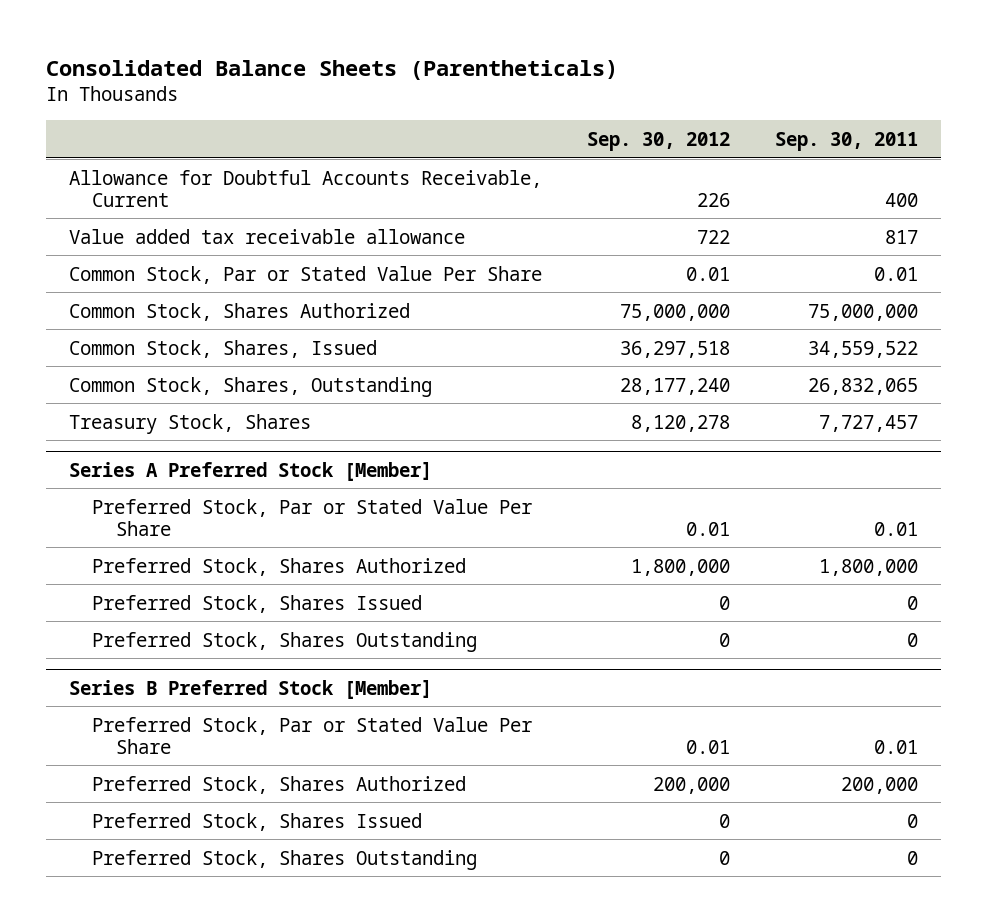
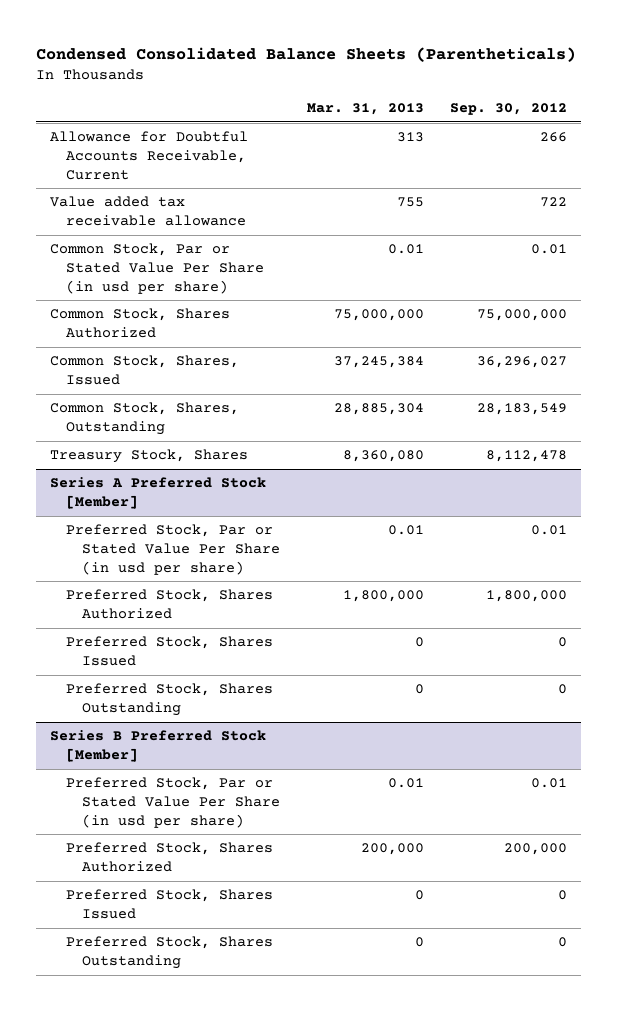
[45,59,618,80] Consolidated Balance Sheets (Parentheticals) -> [36,47,577,63] Condensed Consolidated Balance Sheets (Parentheticals)
[775,131,919,151] Sep. 30, 2011 -> none
none -> [306,103,424,116] Mar. 31, 2013
[697,192,731,207] 226 -> [540,132,568,143] 266
[68,265,542,284] Common Stock, Par or Stated Value Per Share -> [49,243,264,294] Common Stock, Par or Stated Value Per Share (in usd per share)
[620,340,731,358] 36,297,518 -> [477,356,568,369] 36,296,027
[620,377,731,395] 28,177,240 -> [477,403,568,416] 28,183,549
[631,414,731,432] 8,120,278 -> [486,450,568,463] 8,112,478
[92,498,533,536] Preferred Stock, Par or Stated Value Per Share -> [65,524,280,575] Preferred Stock, Par or Stated Value Per Share (in usd per share)
[92,716,533,754] Preferred Stock, Par or Stated Value Per Share -> [65,777,280,828] Preferred Stock, Par or Stated Value Per Share (in usd per share)

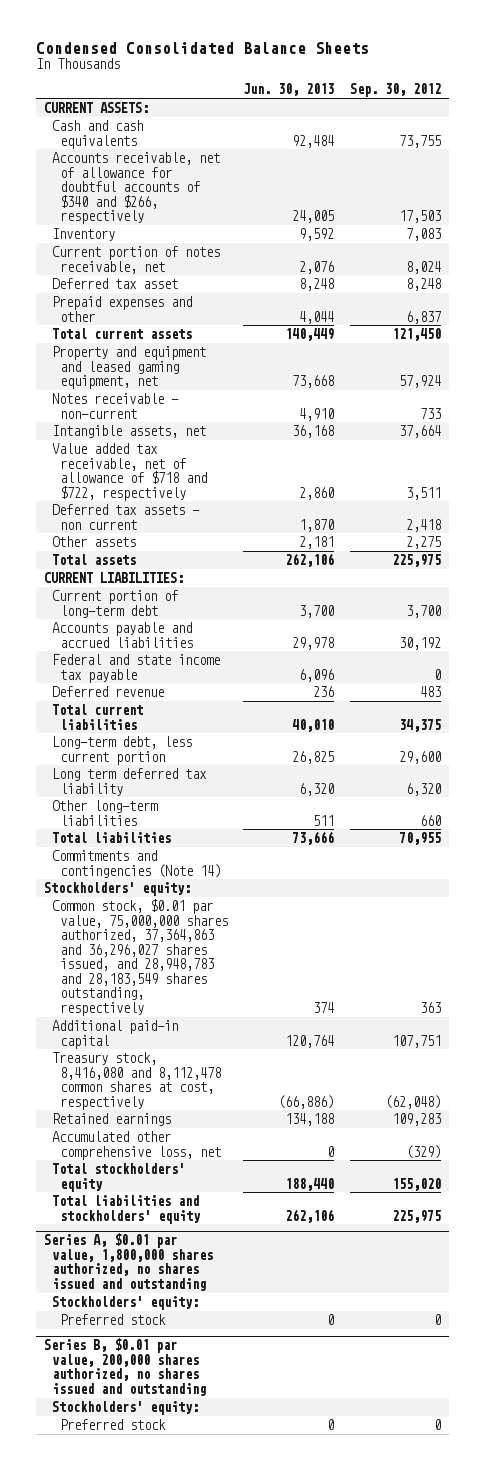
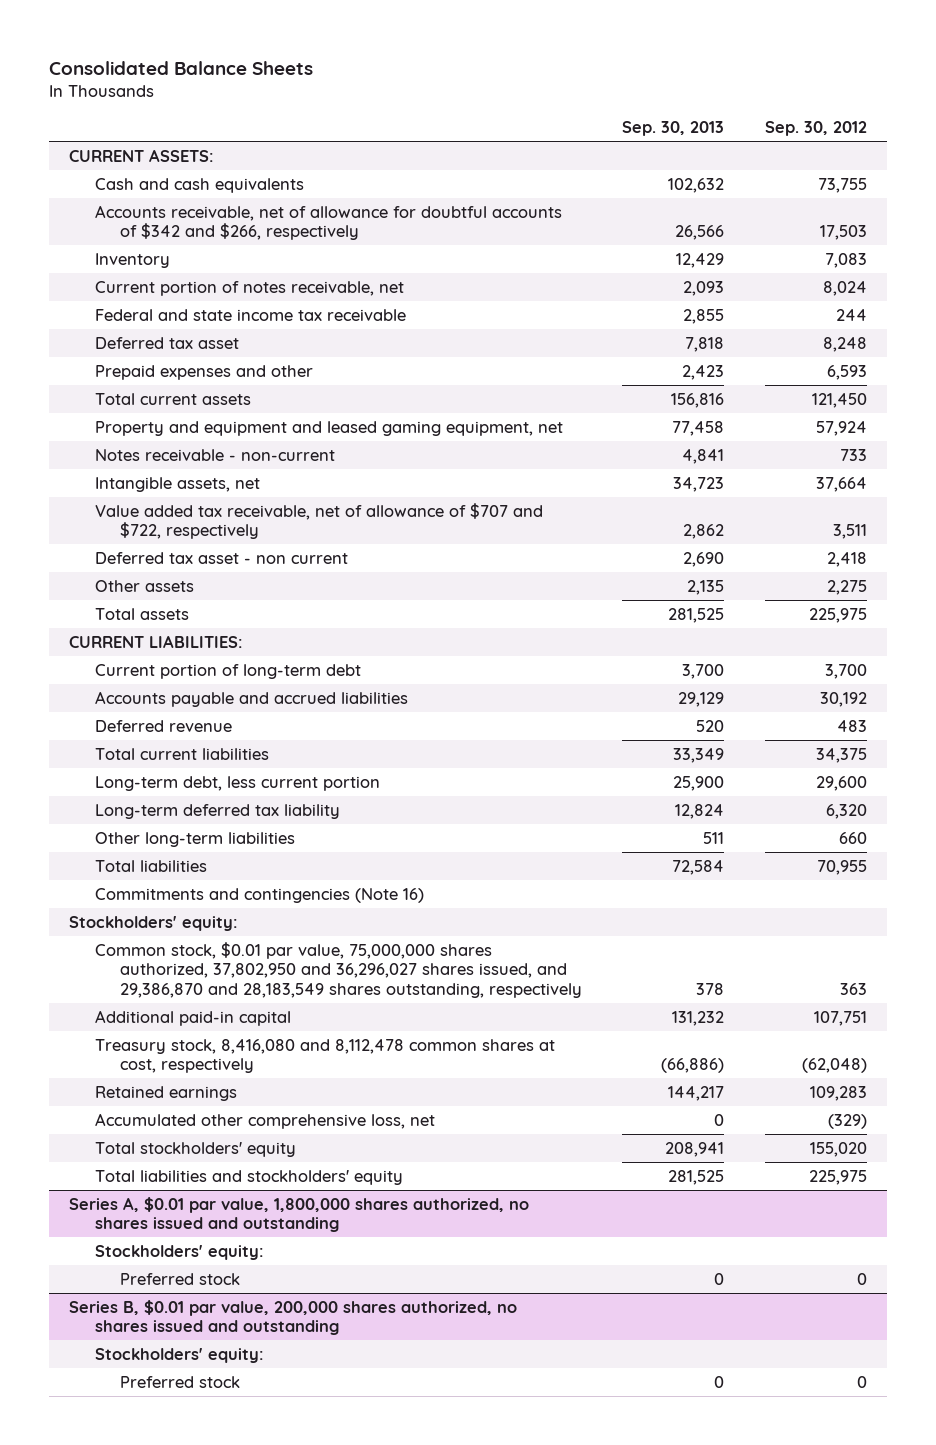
[36,41,370,54] Condensed Consolidated Balance Sheets -> [49,60,314,75] Consolidated Balance Sheets
[243,83,335,97] Jun. 30, 2013 -> none
none -> [622,120,725,136] Sep. 30, 2013
[52,152,221,225] Accounts receivable, net of allowance for doubtful accounts of $340 and $266, respectively -> [94,204,562,241] Accounts receivable, net of allowance for doubtful accounts of $342 and $266, respectively
none -> [94,308,406,321] Federal and state income tax receivable
[405,310,441,324] 6,837 -> [826,364,867,380] 6,593
[52,443,208,501] Value added tax receivable, net of allowance of $718 and $722, respectively -> [94,502,543,540] Value added tax receivable, net of allowance of $707 and $722, respectively
[52,504,201,530] Deferred tax assets - non current -> [94,551,348,564] Deferred tax asset - non current
[52,654,221,683] Federal and state income tax payable -> none
[52,768,208,796] Long term deferred tax liability -> [94,803,340,819] Long-term deferred tax liability
[52,850,222,878] Commitments and contingencies (Note 14) -> [94,887,424,903] Commitments and contingencies (Note 16)
[52,899,229,1016] Common stock, $0.01 par value, 75,000,000 shares authorized, 37,364,863 and 36,296,027 shares issued, and 28,948,783 and 28,183,549 shares outstanding, respectively -> [94,941,582,998] Common stock, $0.01 par value, 75,000,000 shares authorized, 37,802,950 and 36,296,027 shares issued, and 29,386,870 and 28,183,549 shares outstanding, respectively

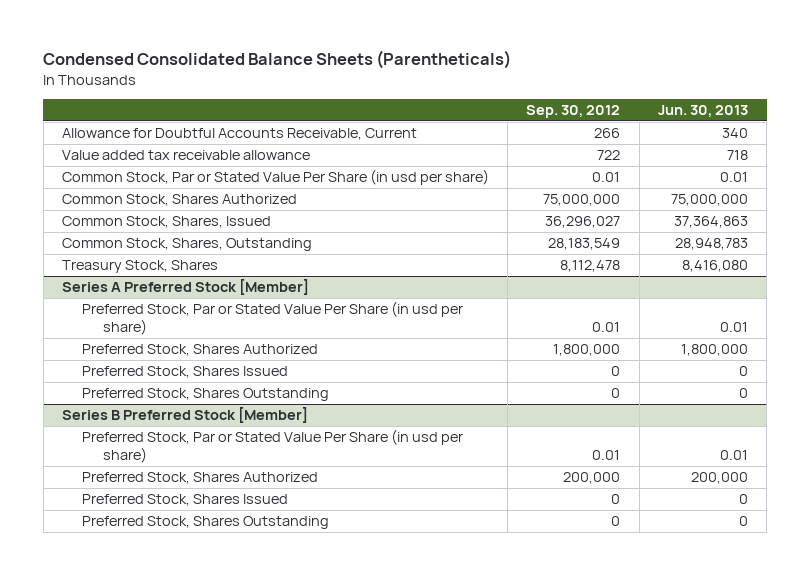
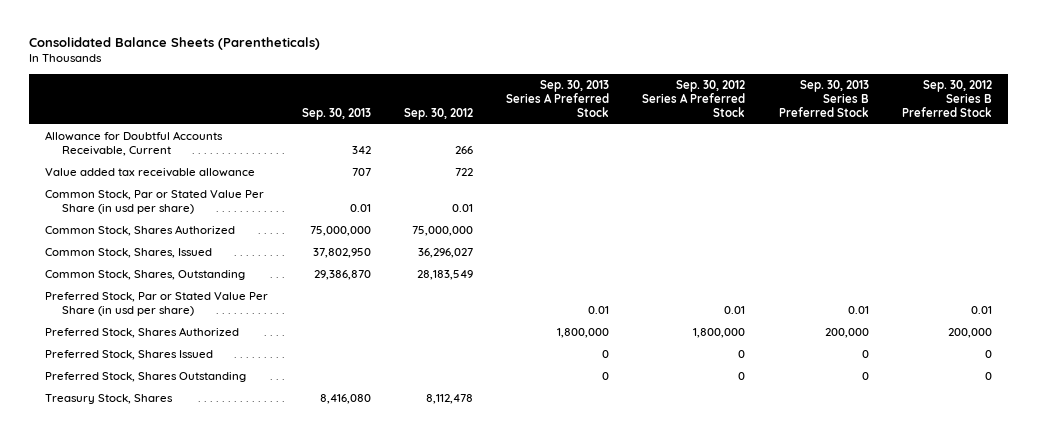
[43,50,512,70] Condensed Consolidated Balance Sheets (Parentheticals) -> [28,36,320,50] Consolidated Balance Sheets (Parentheticals)
[657,105,748,118] Jun. 30, 2013 -> none
none -> [301,108,371,121] Sep. 30, 2013
none -> [506,79,610,118] Sep. 30, 2013 Series A Preferred Stock
none -> [642,79,746,118] Sep. 30, 2012 Series A Preferred Stock
none -> [778,79,869,118] Sep. 30, 2013 Series B Preferred Stock
none -> [901,79,992,118] Sep. 30, 2012 Series B Preferred Stock
none -> [45,291,269,317] Preferred Stock, Par or Stated Value Per Share (in usd per share)
none -> [45,326,240,338] Preferred Stock, Shares Authorized
none -> [45,349,214,360] Preferred Stock, Shares Issued
none -> [45,371,247,382] Preferred Stock, Shares Outstanding
[61,279,309,296] Series A Preferred Stock [Member] -> none
[82,301,464,336] Preferred Stock, Par or Stated Value Per Share (in usd per share) -> none
[82,344,319,357] Preferred Stock, Shares Authorized -> none
[82,366,289,379] Preferred Stock, Shares Issued -> none
[82,388,330,402] Preferred Stock, Shares Outstanding -> none
[61,407,308,424] Series B Preferred Stock [Member] -> none
[82,429,464,464] Preferred Stock, Par or Stated Value Per Share (in usd per share) -> none
[82,472,319,485] Preferred Stock, Shares Authorized -> none
[82,494,289,507] Preferred Stock, Shares Issued -> none
[82,516,330,530] Preferred Stock, Shares Outstanding -> none

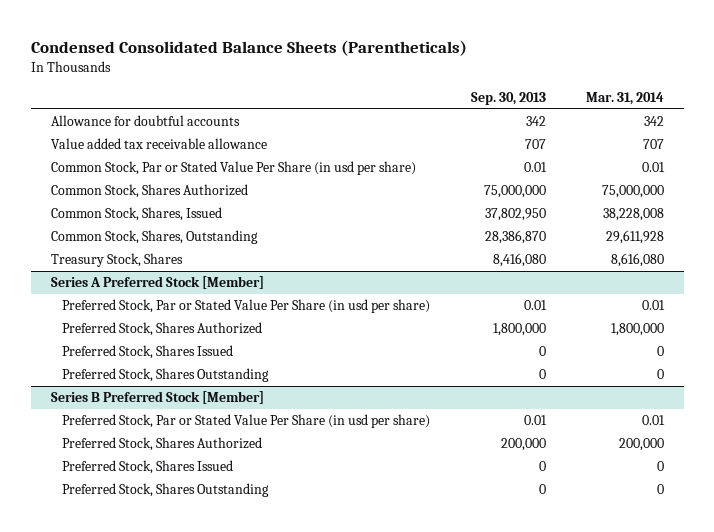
[28,36,320,50] Consolidated Balance Sheets (Parentheticals) -> [30,39,467,56] Condensed Consolidated Balance Sheets (Parentheticals)
[403,108,473,121] Sep. 30, 2012 -> none
[506,79,610,118] Sep. 30, 2013 Series A Preferred Stock -> none
[642,79,746,118] Sep. 30, 2012 Series A Preferred Stock -> none
[778,79,869,118] Sep. 30, 2013 Series B Preferred Stock -> none
[901,79,992,118] Sep. 30, 2012 Series B Preferred Stock -> none
none -> [585,92,664,106] Mar. 31, 2014
[45,130,224,157] Allowance for Doubtful Accounts Receivable, Current -> [50,115,240,127] Allowance for doubtful accounts
[45,291,269,317] Preferred Stock, Par or Stated Value Per Share (in usd per share) -> none
[45,326,240,338] Preferred Stock, Shares Authorized -> none
[45,349,214,360] Preferred Stock, Shares Issued -> none
[45,371,247,382] Preferred Stock, Shares Outstanding -> none
[313,269,371,280] 29,386,870 -> [484,230,546,245] 28,386,870
none -> [50,276,264,290] Series A Preferred Stock [Member]
none -> [62,299,431,314] Preferred Stock, Par or Stated Value Per Share (in usd per share)
none -> [62,322,263,337] Preferred Stock, Shares Authorized
none -> [62,345,234,360] Preferred Stock, Shares Issued
none -> [62,368,270,383] Preferred Stock, Shares Outstanding
none -> [50,391,264,405] Series B Preferred Stock [Member]
none -> [62,414,431,429] Preferred Stock, Par or Stated Value Per Share (in usd per share)
none -> [62,437,263,452] Preferred Stock, Shares Authorized
none -> [62,460,234,475] Preferred Stock, Shares Issued
none -> [62,483,270,498] Preferred Stock, Shares Outstanding

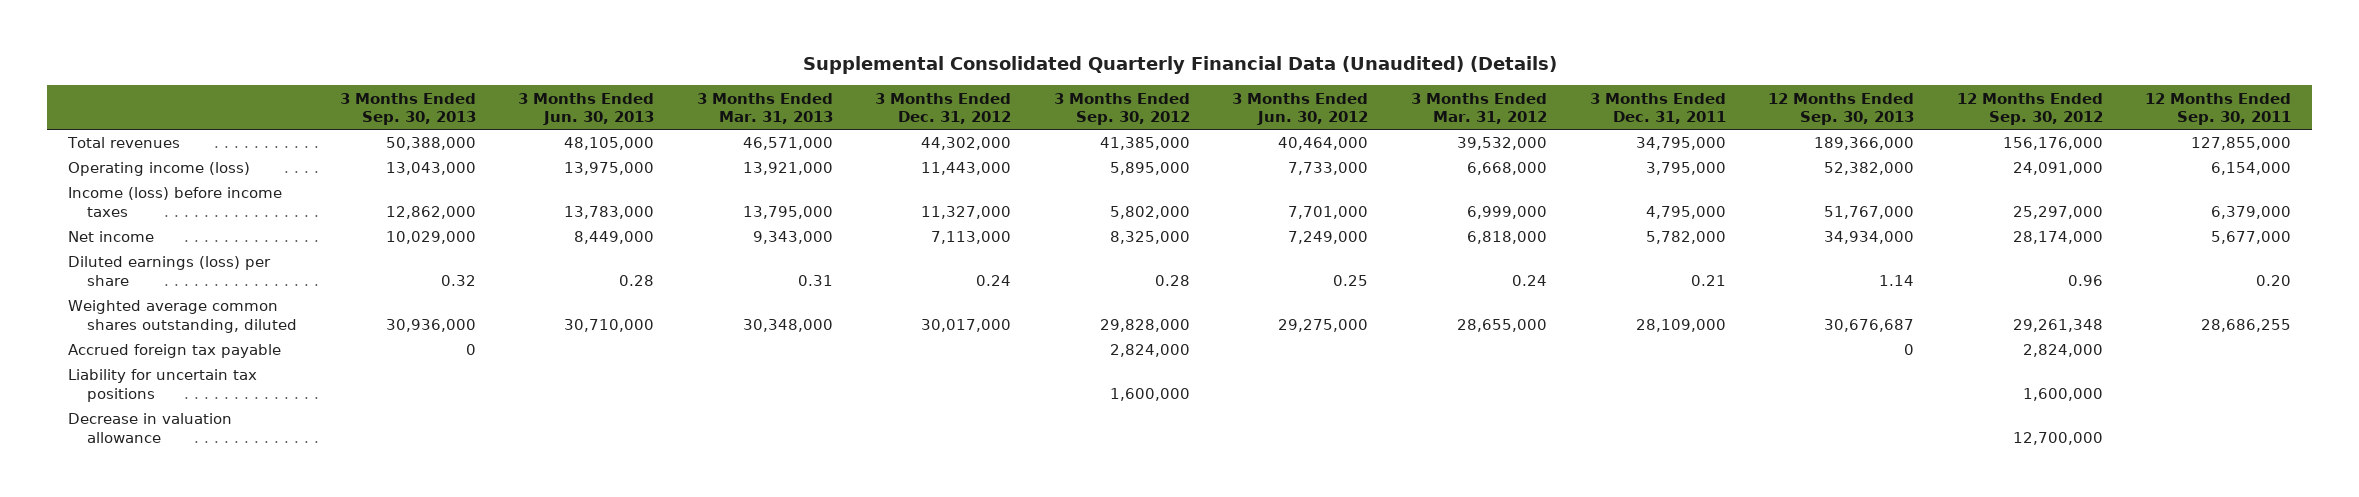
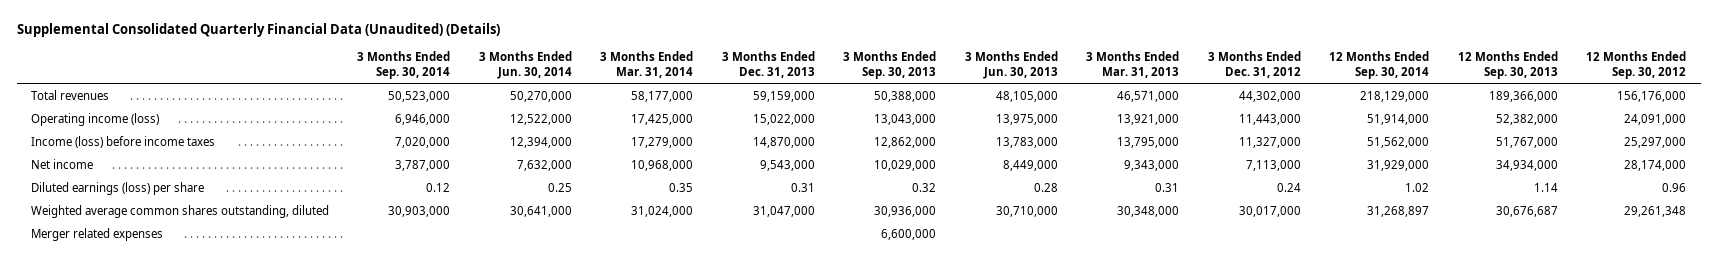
[1053,92,1190,126] 3 Months Ended Sep. 30, 2012 -> none
[1232,92,1369,126] 3 Months Ended Jun. 30, 2012 -> none
[1410,92,1547,125] 3 Months Ended Mar. 31, 2012 -> none
[1589,92,1726,125] 3 Months Ended Dec. 31, 2011 -> none
[2145,92,2292,126] 12 Months Ended Sep. 30, 2011 -> none
none -> [357,51,451,79] 3 Months Ended Sep. 30, 2014
none -> [478,51,572,79] 3 Months Ended Jun. 30, 2014
none -> [600,51,694,78] 3 Months Ended Mar. 31, 2014
none -> [721,51,815,78] 3 Months Ended Dec. 31, 2013
none -> [1329,51,1430,79] 12 Months Ended Sep. 30, 2014
[68,344,282,359] Accrued foreign tax payable -> none
[68,369,258,402] Liability for uncertain tax positions -> none
[68,413,233,443] Decrease in valuation allowance -> none
none -> [30,227,163,241] Merger related expenses

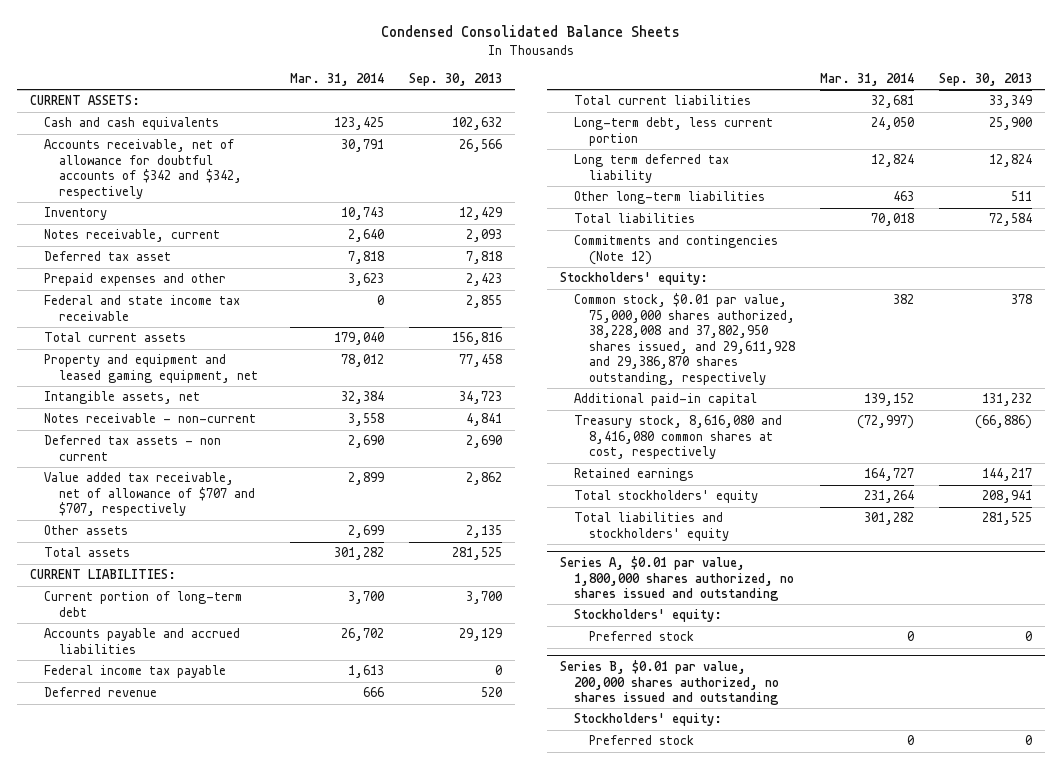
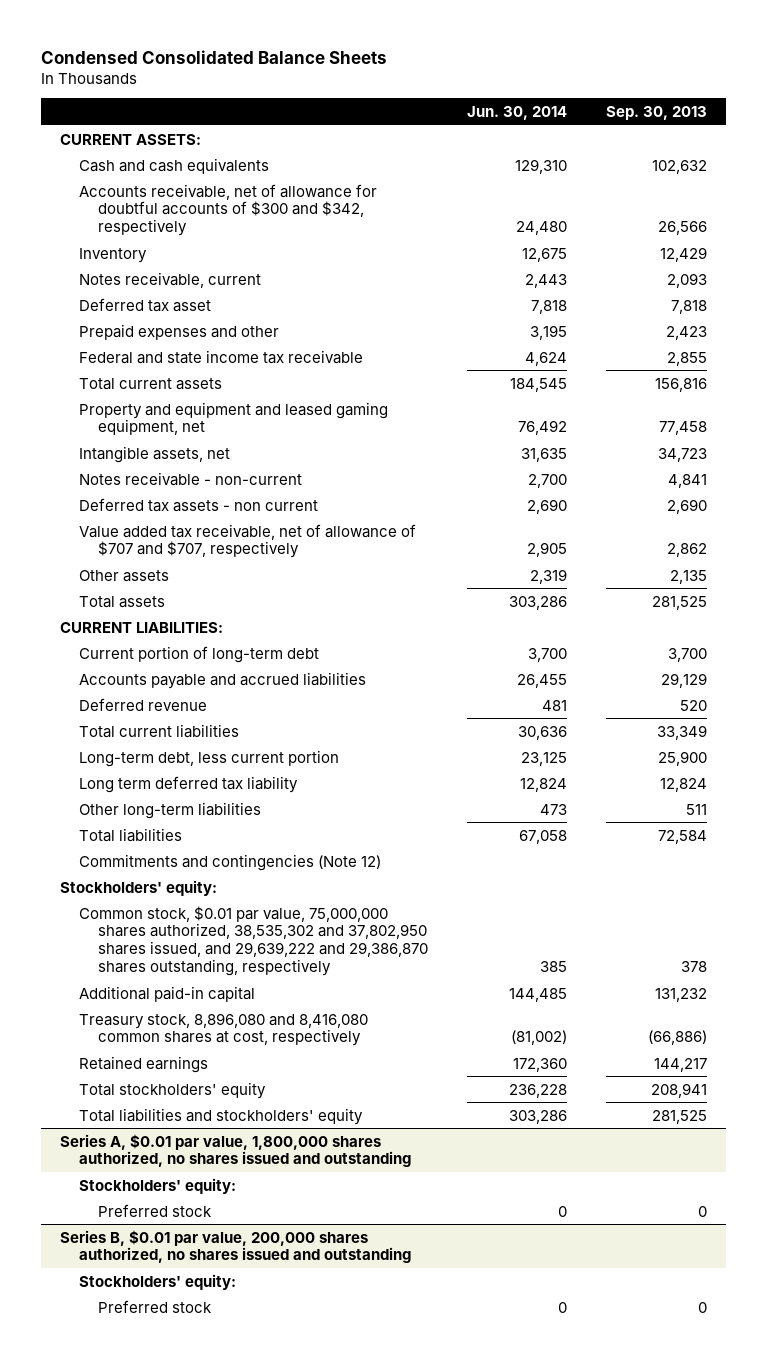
[290,72,385,86] Mar. 31, 2014 -> none
none -> [466,105,567,120] Jun. 30, 2014
[44,139,242,199] Accounts receivable, net of allowance for doubtful accounts of $342 and $342, respectively -> [78,183,377,237] Accounts receivable, net of allowance for doubtful accounts of $300 and $342, respectively
[44,665,227,679] Federal income tax payable -> none
[574,293,795,386] Common stock, $0.01 par value, 75,000,000 shares authorized, 38,228,008 and 37,802,950 shares issued, and 29,611,928 and 29,386,870 shares outstanding, respectively -> [78,905,428,977] Common stock, $0.01 par value, 75,000,000 shares authorized, 38,535,302 and 37,802,950 shares issued, and 29,639,222 and 29,386,870 shares outstanding, respectively
[574,415,783,460] Treasury stock, 8,616,080 and 8,416,080 common shares at cost, respectively -> [78,1012,368,1047] Treasury stock, 8,896,080 and 8,416,080 common shares at cost, respectively

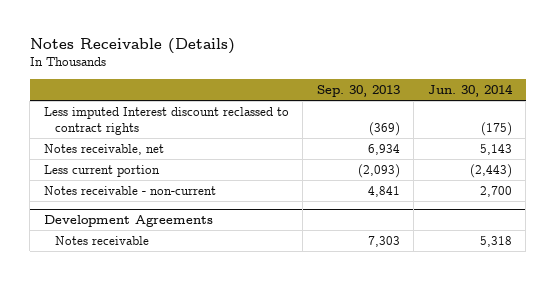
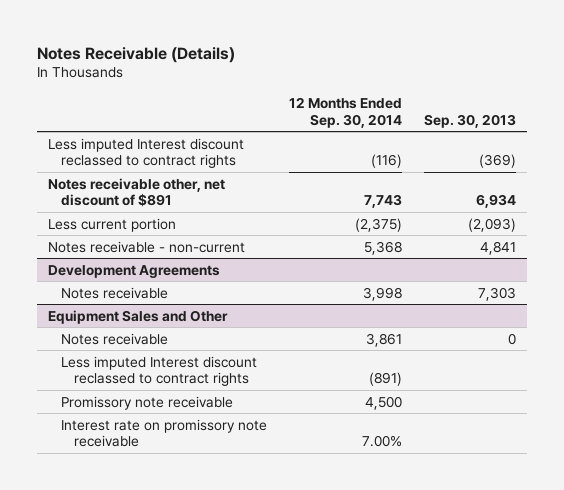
[427,84,513,98] Jun. 30, 2014 -> none
none -> [289,96,403,128] 12 Months Ended Sep. 30, 2014
[43,143,164,155] Notes receivable, net -> [48,177,226,208] Notes receivable other, net discount of $891
none -> [48,309,229,324] Equipment Sales and Other
none -> [61,332,169,345] Notes receivable
none -> [61,355,258,387] Less imputed Interest discount reclassed to contract rights
none -> [61,395,234,410] Promissory note receivable
none -> [61,418,268,448] Interest rate on promissory note receivable

